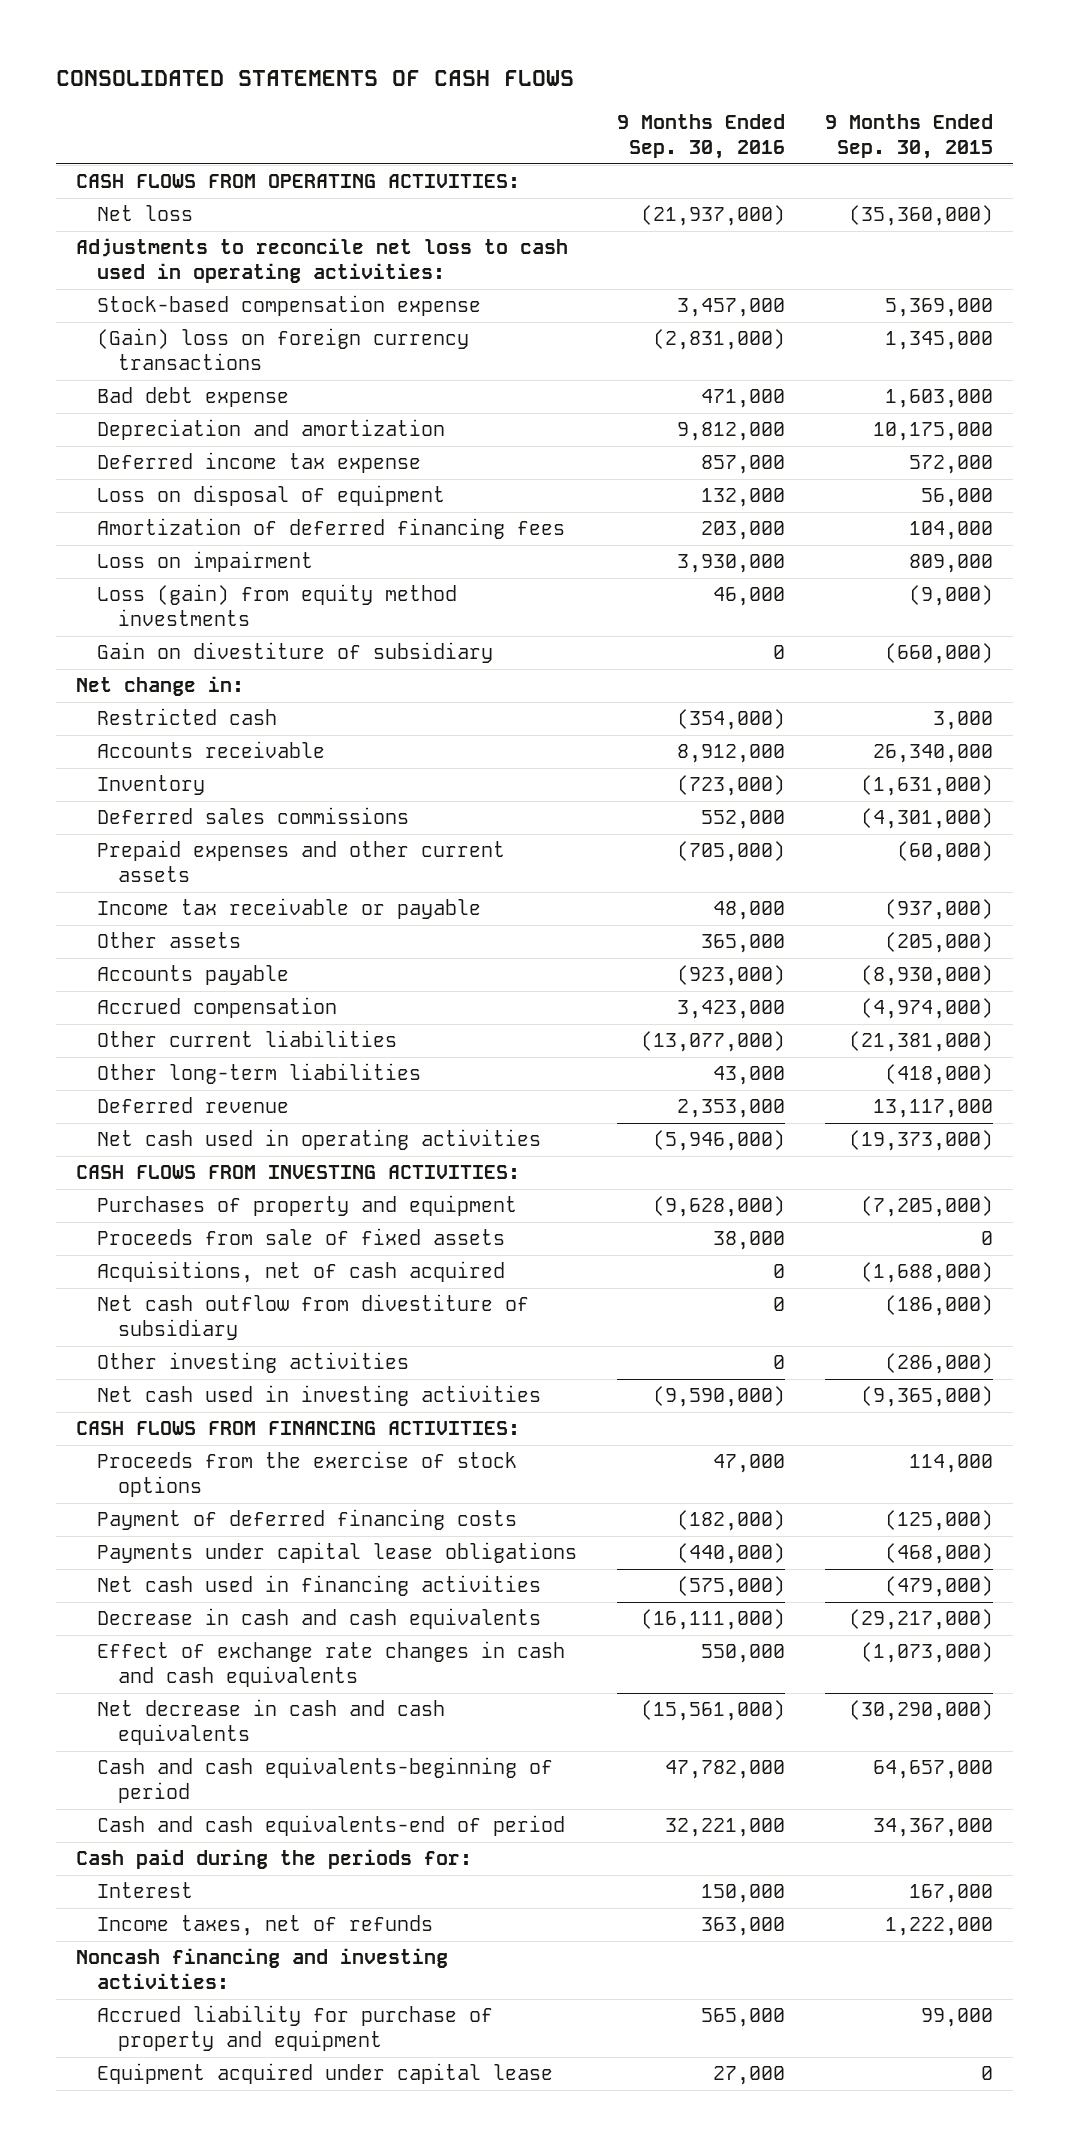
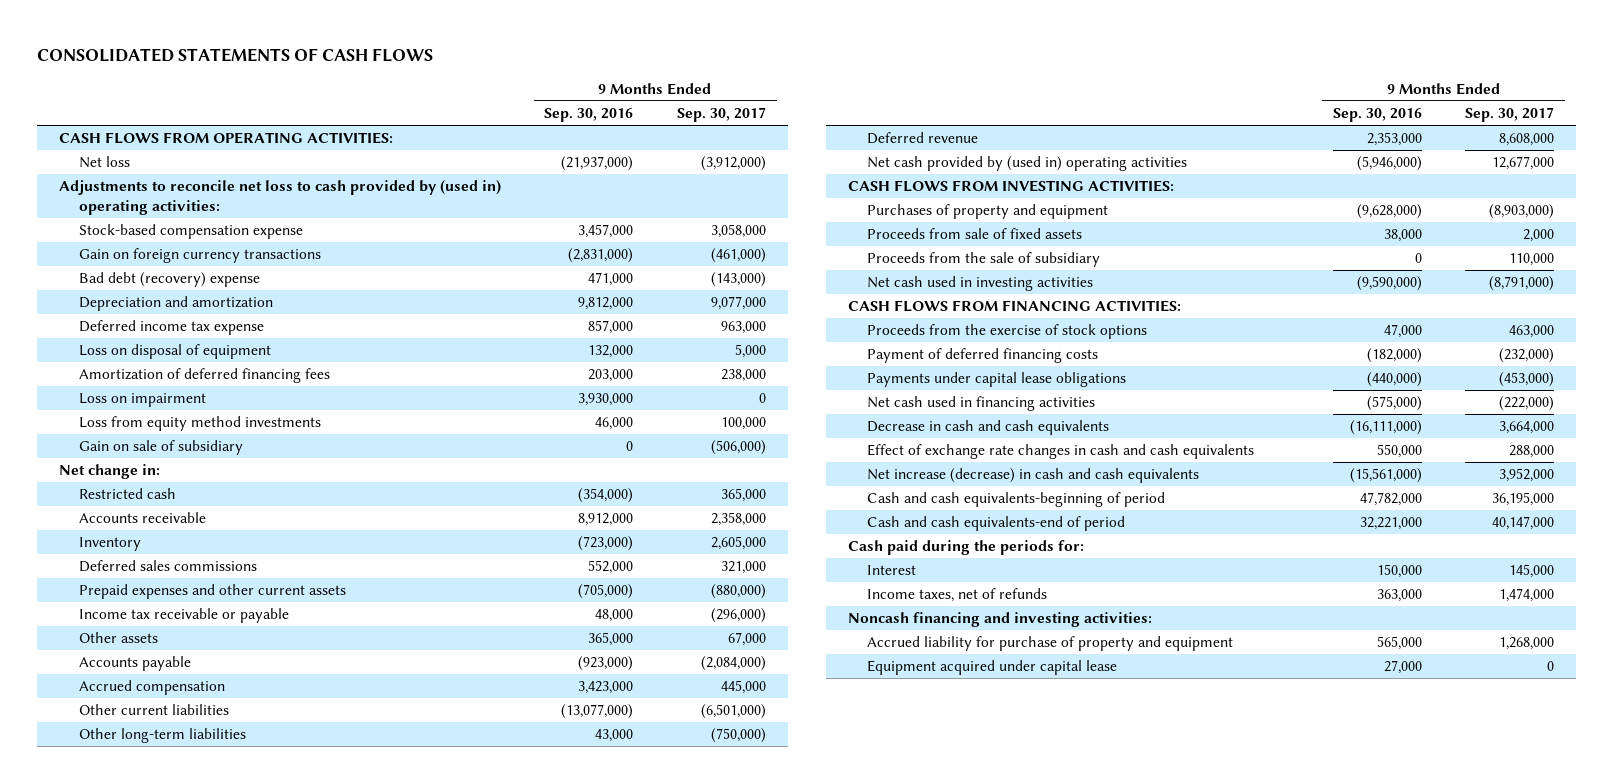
[825,114,994,159] 9 Months Ended Sep. 30, 2015 -> none
none -> [676,107,766,123] Sep. 30, 2017
[75,238,568,284] Adjustments to reconcile net loss to cash used in operating activities: -> [59,180,502,215] Adjustments to reconcile net loss to cash provided by (used in) operating activities:
[96,328,469,371] (Gain) loss on foreign currency transactions -> [78,248,321,264] Gain on foreign currency transactions
[96,387,289,408] Bad debt expense -> [78,272,260,288] Bad debt (recovery) expense
[96,584,457,627] Loss (gain) from equity method investments -> [78,416,321,432] Loss from equity method investments
[96,642,493,664] Gain on divestiture of subsidiary -> [78,440,243,456] Gain on sale of subsidiary
[96,1129,541,1151] Net cash used in operating activities -> [867,156,1188,172] Net cash provided by (used in) operating activities
[96,1261,505,1284] Acquisitions, net of cash acquired -> none
[96,1294,529,1341] Net cash outflow from divestiture of subsidiary -> none
[96,1352,409,1374] Other investing activities -> none
none -> [867,252,1101,268] Proceeds from the sale of subsidiary
[96,1699,445,1746] Net decrease in cash and cash equivalents -> [867,468,1200,484] Net increase (decrease) in cash and cash equivalents

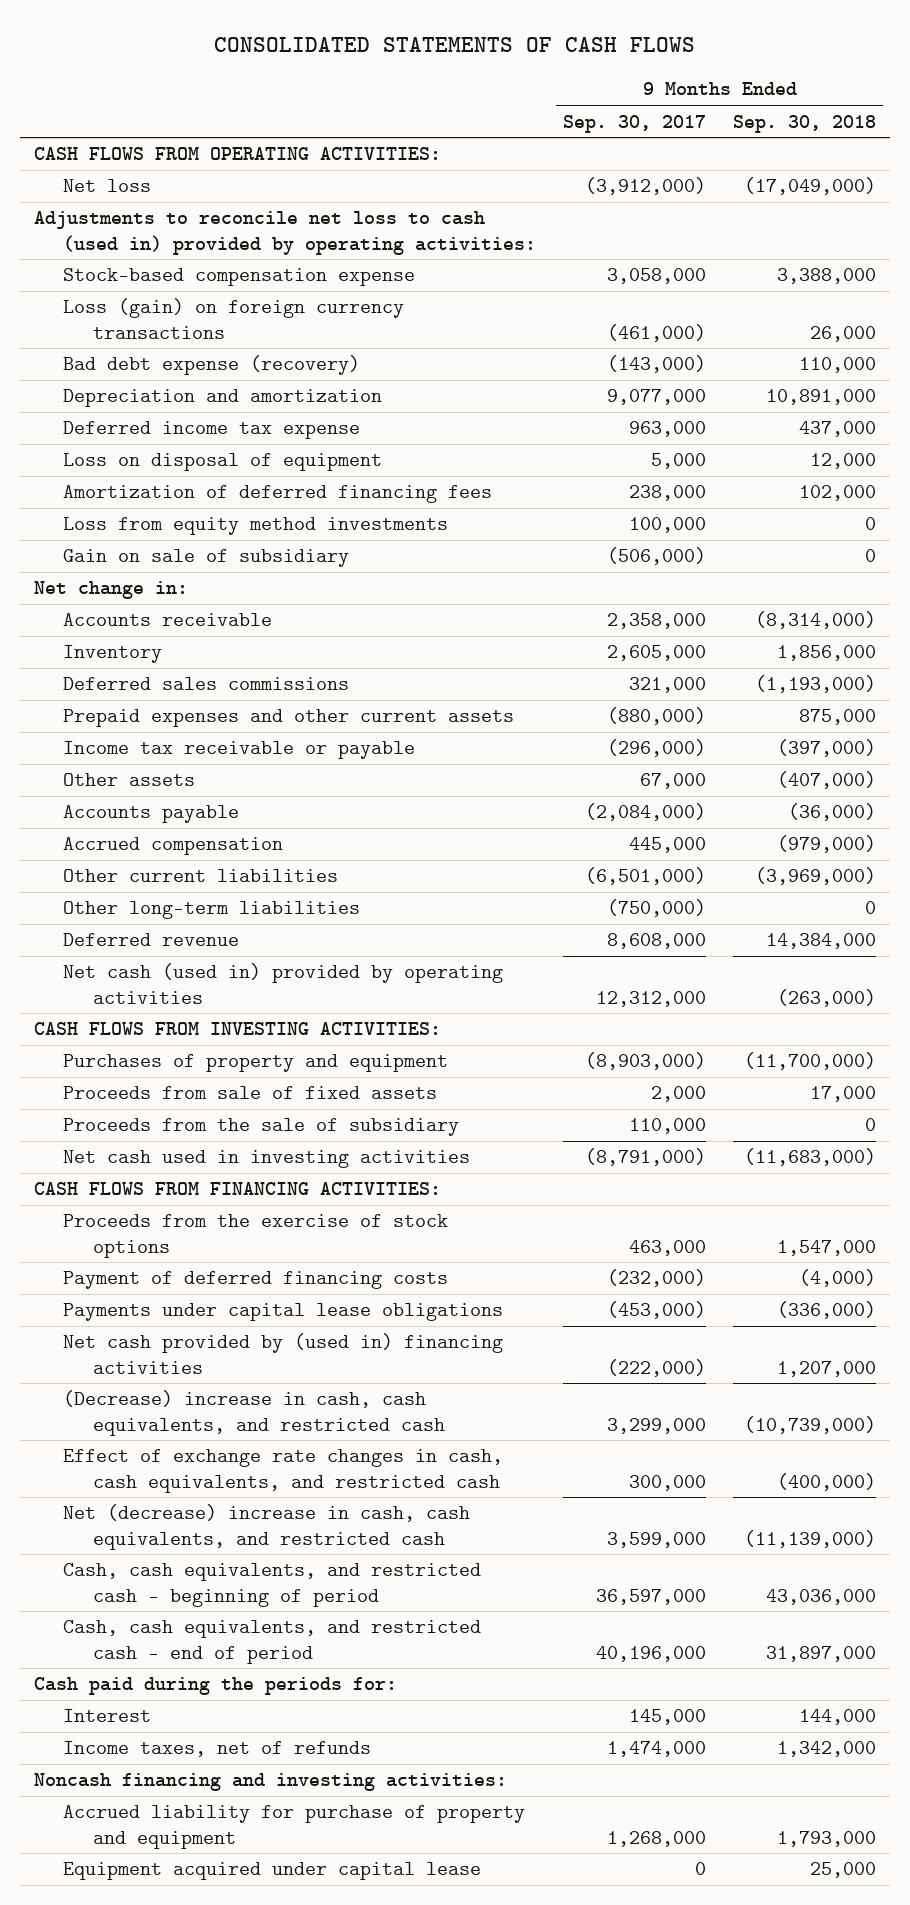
[544,108,634,123] Sep. 30, 2016 -> none
none -> [733,114,877,133] Sep. 30, 2018
[59,180,502,215] Adjustments to reconcile net loss to cash provided by (used in) operating activities: -> [33,211,537,255] Adjustments to reconcile net loss to cash (used in) provided by operating activities:
[78,248,321,264] Gain on foreign currency transactions -> [63,298,405,339] Loss (gain) on foreign currency transactions
[78,272,260,288] Bad debt (recovery) expense -> [63,355,361,376] Bad debt expense (recovery)
[78,393,206,408] Loss on impairment -> none
[78,488,176,500] Restricted cash -> none
[867,156,1188,172] Net cash provided by (used in) operating activities -> [63,963,504,1004] Net cash (used in) provided by operating activities
[1492,156,1555,171] 12,677,000 -> [596,990,707,1007] 12,312,000
[867,396,1096,412] Net cash used in financing activities -> [63,1333,504,1374] Net cash provided by (used in) financing activities
[867,420,1110,436] Decrease in cash and cash equivalents -> [63,1390,445,1436] (Decrease) increase in cash, cash equivalents, and restricted cash
[1499,421,1555,435] 3,664,000 -> [607,1417,707,1434] 3,299,000
[867,444,1255,460] Effect of exchange rate changes in cash and cash equivalents -> [63,1449,504,1493] Effect of exchange rate changes in cash, cash equivalents, and restricted cash
[1509,445,1555,459] 288,000 -> [629,1474,707,1491] 300,000
[867,468,1200,484] Net increase (decrease) in cash and cash equivalents -> [63,1504,471,1550] Net (decrease) increase in cash, cash equivalents, and restricted cash
[1499,468,1555,483] 3,952,000 -> [607,1531,707,1548] 3,599,000
[867,492,1166,508] Cash and cash equivalents-beginning of period -> [63,1563,482,1607] Cash, cash equivalents, and restricted cash - beginning of period
[1492,492,1555,507] 36,195,000 -> [596,1588,707,1605] 36,597,000
[867,516,1126,532] Cash and cash equivalents-end of period -> [63,1620,482,1664] Cash, cash equivalents, and restricted cash - end of period
[1492,516,1555,531] 40,147,000 -> [596,1645,707,1662] 40,196,000

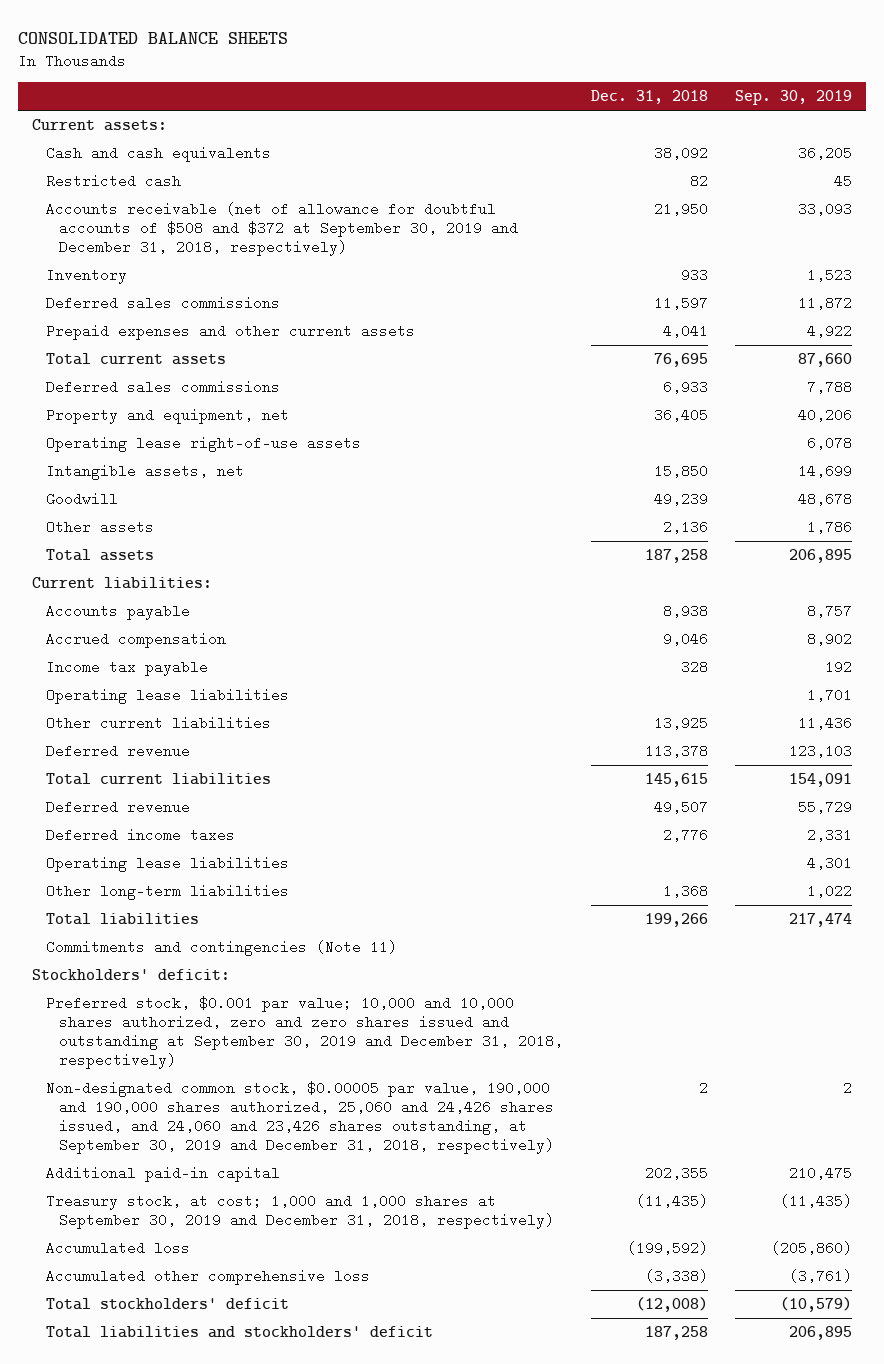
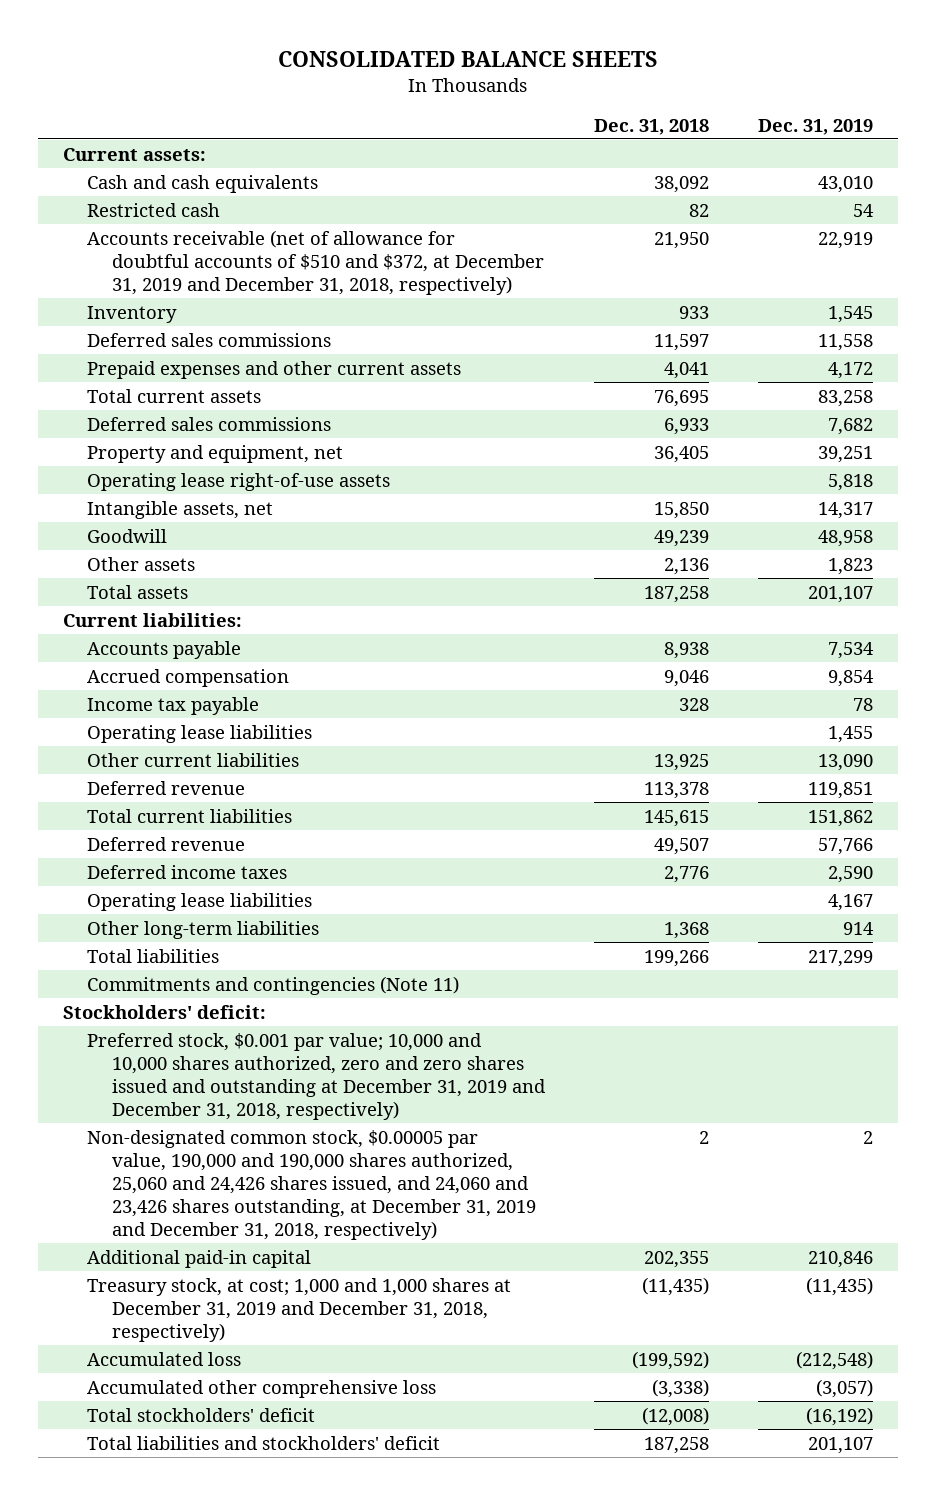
[735,90,853,106] Sep. 30, 2019 -> none
none -> [758,118,874,135] Dec. 31, 2019
[45,202,519,257] Accounts receivable (net of allowance for doubtful accounts of $508 and $372 at September 30, 2019 and December 31, 2018, respectively) -> [87,229,544,295] Accounts receivable (net of allowance for doubtful accounts of $510 and $372, at December 31, 2019 and December 31, 2018, respectively)
[45,996,564,1069] Preferred stock, $0.001 par value; 10,000 and 10,000 shares authorized, zero and zero shares issued and outstanding at September 30, 2019 and December 31, 2018, respectively) -> [87,1032,546,1120] Preferred stock, $0.001 par value; 10,000 and 10,000 shares authorized, zero and zero shares issued and outstanding at December 31, 2019 and December 31, 2018, respectively)
[45,1081,555,1154] Non-designated common stock, $0.00005 par value, 190,000 and 190,000 shares authorized, 25,060 and 24,426 shares issued, and 24,060 and 23,426 shares outstanding, at September 30, 2019 and December 31, 2018, respectively) -> [87,1129,536,1240] Non-designated common stock, $0.00005 par value, 190,000 and 190,000 shares authorized, 25,060 and 24,426 shares issued, and 24,060 and 23,426 shares outstanding, at December 31, 2019 and December 31, 2018, respectively)
[45,1194,555,1230] Treasury stock, at cost; 1,000 and 1,000 shares at September 30, 2019 and December 31, 2018, respectively) -> [87,1277,512,1342] Treasury stock, at cost; 1,000 and 1,000 shares at December 31, 2019 and December 31, 2018, respectively)

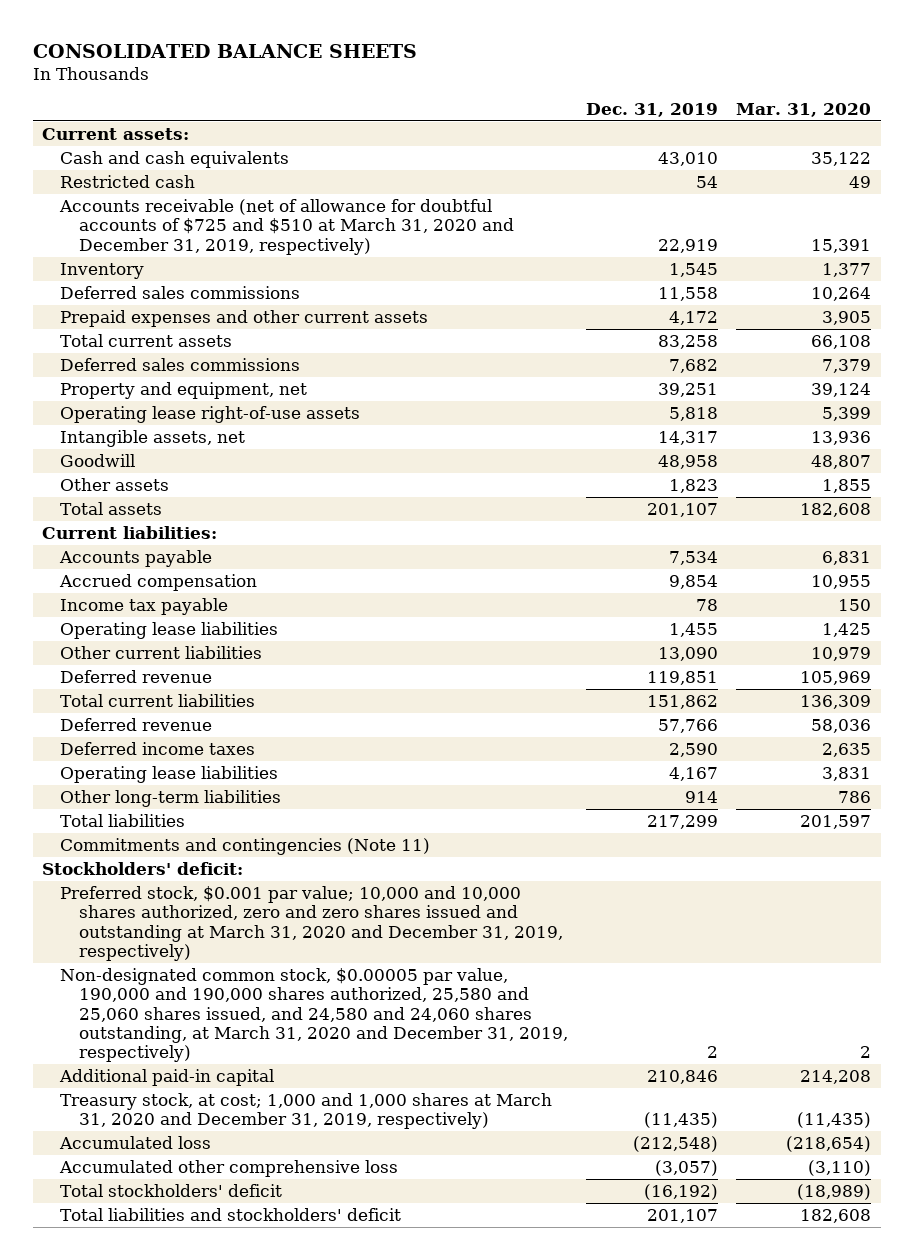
[594,118,710,135] Dec. 31, 2018 -> none
none -> [736,102,872,117] Mar. 31, 2020
[87,229,544,295] Accounts receivable (net of allowance for doubtful accounts of $510 and $372, at December 31, 2019 and December 31, 2018, respectively) -> [59,199,514,255] Accounts receivable (net of allowance for doubtful accounts of $725 and $510 at March 31, 2020 and December 31, 2019, respectively)
[87,1032,546,1120] Preferred stock, $0.001 par value; 10,000 and 10,000 shares authorized, zero and zero shares issued and outstanding at December 31, 2019 and December 31, 2018, respectively) -> [60,886,563,961] Preferred stock, $0.001 par value; 10,000 and 10,000 shares authorized, zero and zero shares issued and outstanding at March 31, 2020 and December 31, 2019, respectively)
[87,1129,536,1240] Non-designated common stock, $0.00005 par value, 190,000 and 190,000 shares authorized, 25,060 and 24,426 shares issued, and 24,060 and 23,426 shares outstanding, at December 31, 2019 and December 31, 2018, respectively) -> [60,968,568,1063] Non-designated common stock, $0.00005 par value, 190,000 and 190,000 shares authorized, 25,580 and 25,060 shares issued, and 24,580 and 24,060 shares outstanding, at March 31, 2020 and December 31, 2019, respectively)
[87,1277,512,1342] Treasury stock, at cost; 1,000 and 1,000 shares at December 31, 2019 and December 31, 2018, respectively) -> [60,1093,553,1130] Treasury stock, at cost; 1,000 and 1,000 shares at March 31, 2020 and December 31, 2019, respectively)

